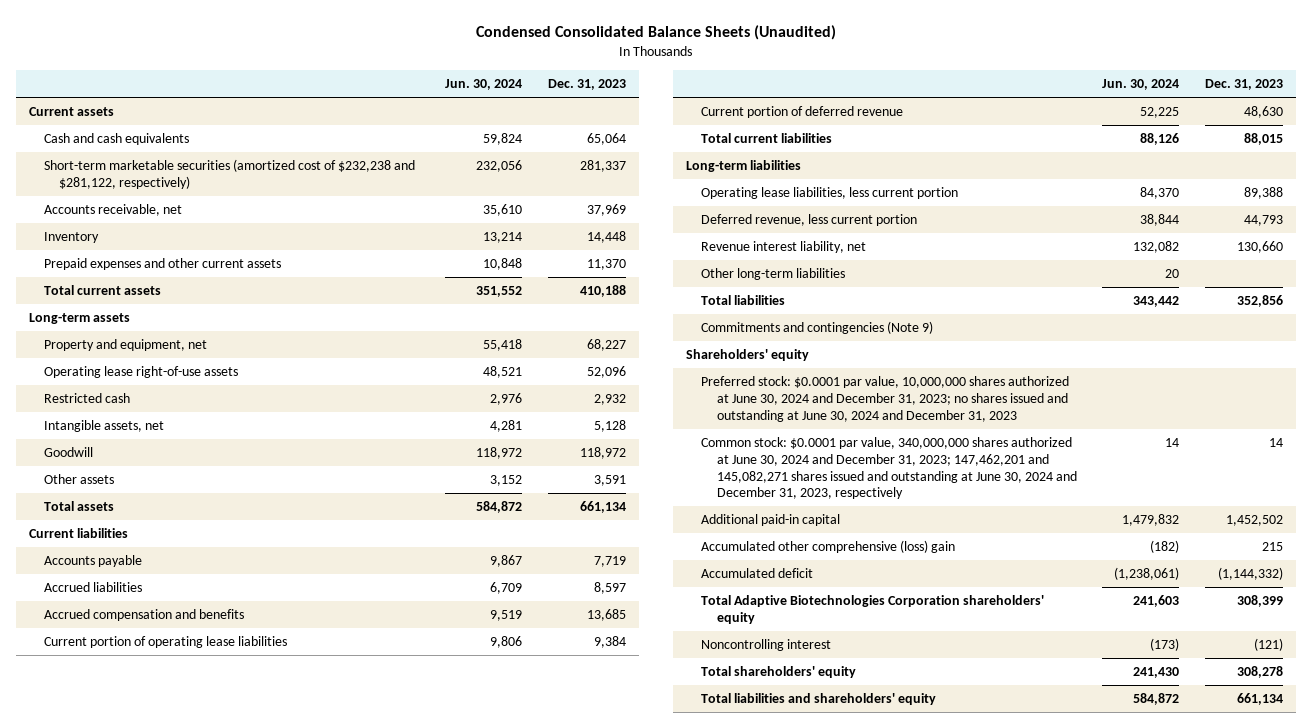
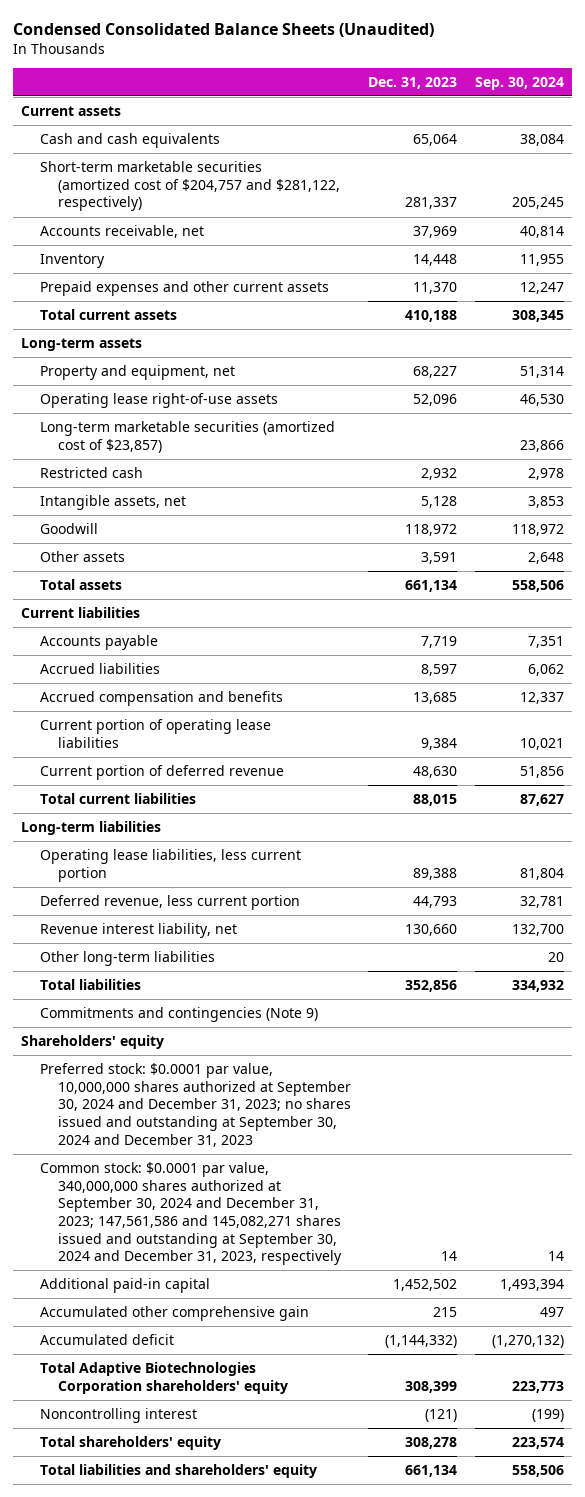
[445,79,523,91] Jun. 30, 2024 -> none
none -> [474,76,564,90] Sep. 30, 2024
[44,159,416,189] Short-term marketable securities (amortized cost of $232,238 and $281,122, respectively) -> [39,161,340,212] Short-term marketable securities (amortized cost of $204,757 and $281,122, respectively)
none -> [39,421,335,453] Long-term marketable securities (amortized cost of $23,857)
[701,376,1070,422] Preferred stock: $0.0001 par value, 10,000,000 shares authorized at June 30, 2024 and December 31, 2023; no shares issued and outstanding at June 30, 2024 and December 31, 2023 -> [39,1063,351,1147] Preferred stock: $0.0001 par value, 10,000,000 shares authorized at September 30, 2024 and December 31, 2023; no shares issued and outstanding at September 30, 2024 and December 31, 2023
[701,437,1077,500] Common stock: $0.0001 par value, 340,000,000 shares authorized at June 30, 2024 and December 31, 2023; 147,462,201 and 145,082,271 shares issued and outstanding at June 30, 2024 and December 31, 2023, respectively -> [39,1162,342,1266] Common stock: $0.0001 par value, 340,000,000 shares authorized at September 30, 2024 and December 31, 2023; 147,561,586 and 145,082,271 shares issued and outstanding at September 30, 2024 and December 31, 2023, respectively
[701,540,956,554] Accumulated other comprehensive (loss) gain -> [39,1306,309,1322] Accumulated other comprehensive gain

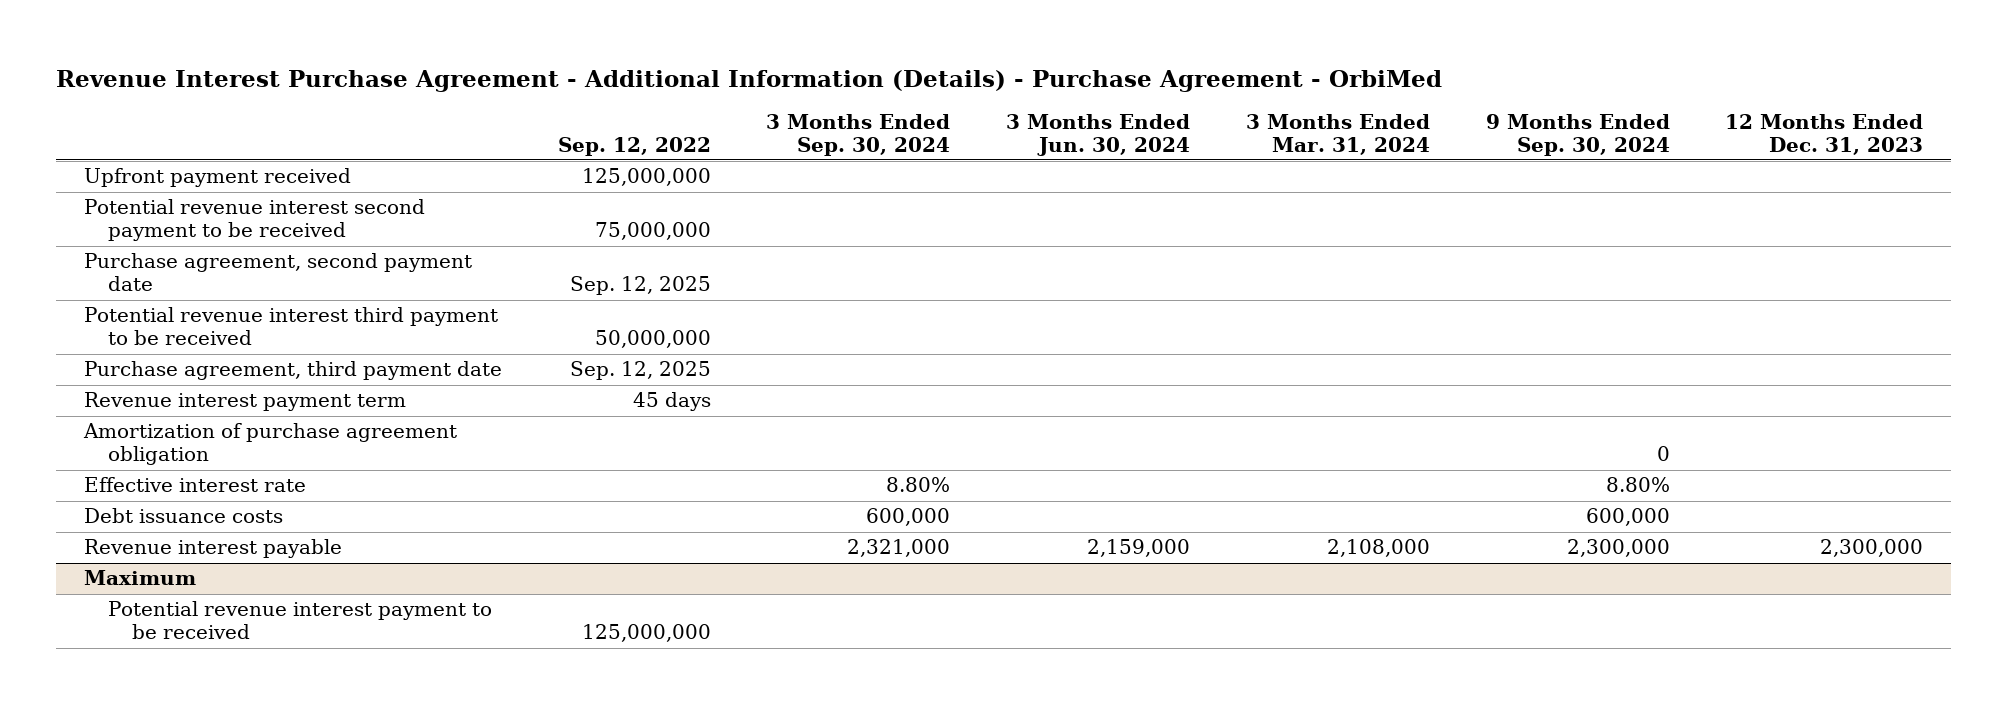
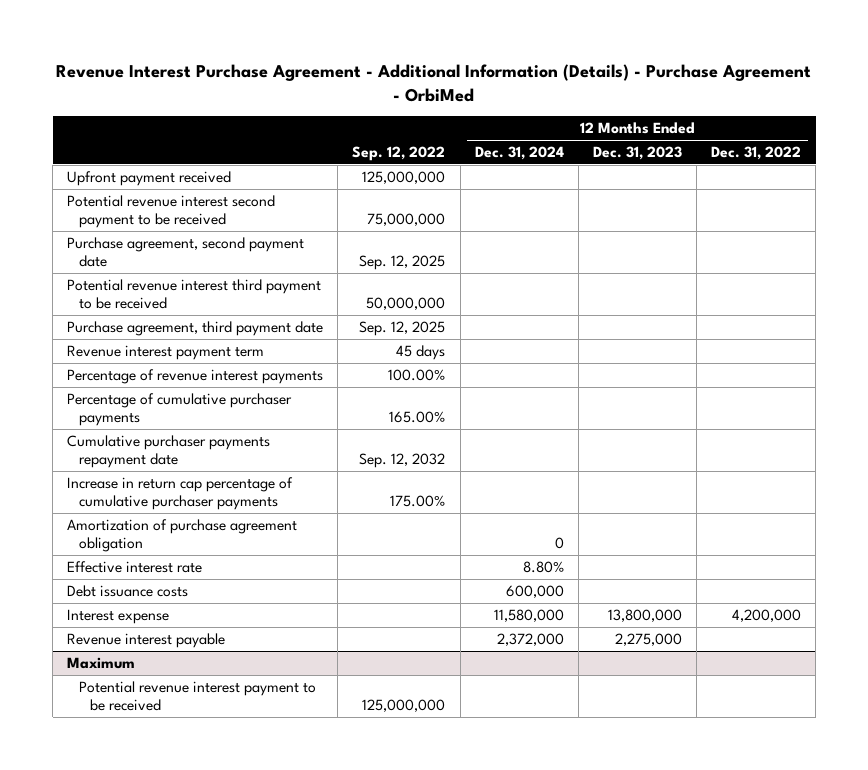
[766,113,951,156] 3 Months Ended Sep. 30, 2024 -> none
[1006,113,1191,156] 3 Months Ended Jun. 30, 2024 -> none
[1245,113,1430,155] 3 Months Ended Mar. 31, 2024 -> none
[1485,113,1670,156] 9 Months Ended Sep. 30, 2024 -> none
none -> [474,146,564,161] Dec. 31, 2024
none -> [711,146,802,161] Dec. 31, 2022
none -> [67,369,324,385] Percentage of revenue interest payments
none -> [67,393,293,427] Percentage of cumulative purchaser payments
none -> [67,435,271,469] Cumulative purchaser payments repayment date
none -> [67,477,294,511] Increase in return cap percentage of cumulative purchaser payments
none -> [67,609,170,625] Interest expense
[1820,539,1924,558] 2,300,000 -> [614,633,682,647] 2,275,000

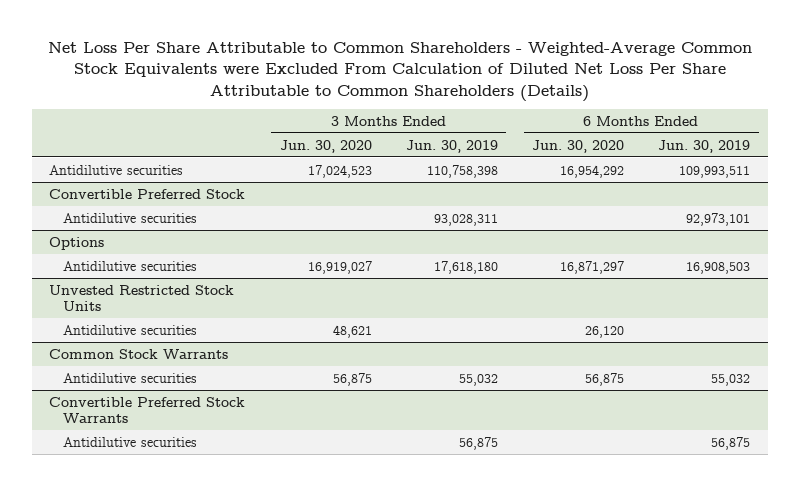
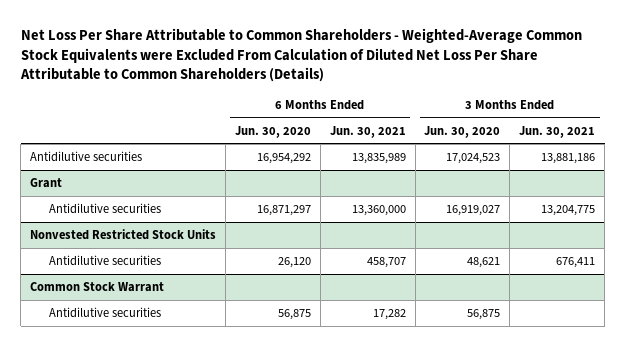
[405,139,498,153] Jun. 30, 2019 -> none
[658,139,751,153] Jun. 30, 2019 -> none
none -> [329,125,406,138] Jun. 30, 2021
none -> [519,125,596,138] Jun. 30, 2021
[49,188,246,199] Convertible Preferred Stock -> none
[63,212,198,223] Antidilutive securities -> none
[49,236,105,250] Options -> [29,178,62,189] Grant
[49,284,235,311] Unvested Restricted Stock Units -> [29,229,216,241] Nonvested Restricted Stock Units
[49,348,229,359] Common Stock Warrants -> [29,282,164,293] Common Stock Warrant
[49,396,246,423] Convertible Preferred Stock Warrants -> none
[63,436,198,447] Antidilutive securities -> none

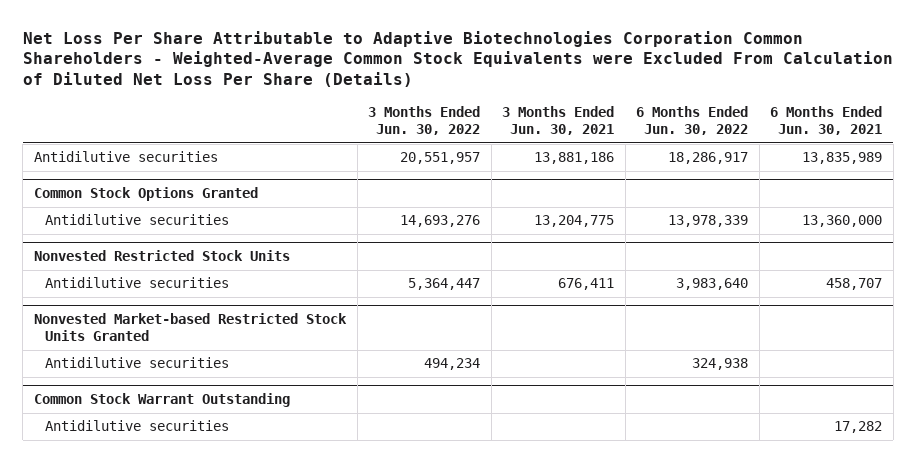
[19,28,582,83] Net Loss Per Share Attributable to Common Shareholders - Weighted-Average Common Stock Equivalents were Excluded From Calculation of Diluted Net Loss Per Share Attributable to Common Shareholders (Details) -> [22,30,893,88] Net Loss Per Share Attributable to Adaptive Biotechnologies Corporation Common Shareholders - Weighted-Average Common Stock Equivalents were Excluded From Calculation of Diluted Net Loss Per Share (Details)
[234,125,311,138] Jun. 30, 2020 -> none
[424,125,501,138] Jun. 30, 2020 -> none
none -> [368,105,481,136] 3 Months Ended Jun. 30, 2022
none -> [636,105,749,136] 6 Months Ended Jun. 30, 2022
[29,178,62,189] Grant -> [33,187,258,202] Common Stock Options Granted
none -> [33,313,347,342] Nonvested Market-based Restricted Stock Units Granted
none -> [44,357,229,369] Antidilutive securities
[29,282,164,293] Common Stock Warrant -> [33,393,290,408] Common Stock Warrant Outstanding

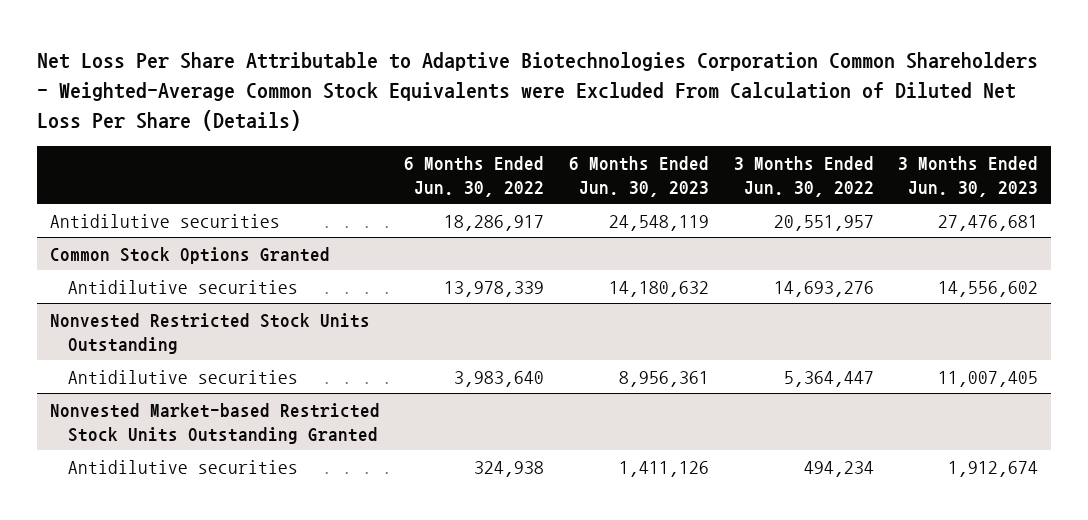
[502,105,615,136] 3 Months Ended Jun. 30, 2021 -> none
[770,105,883,136] 6 Months Ended Jun. 30, 2021 -> none
none -> [569,155,710,197] 6 Months Ended Jun. 30, 2023
none -> [898,155,1039,197] 3 Months Ended Jun. 30, 2023
[33,250,290,262] Nonvested Restricted Stock Units -> [49,312,370,354] Nonvested Restricted Stock Units Outstanding
[33,313,347,342] Nonvested Market-based Restricted Stock Units Granted -> [49,402,380,444] Nonvested Market-based Restricted Stock Units Outstanding Granted
[33,393,290,408] Common Stock Warrant Outstanding -> none
[44,420,229,432] Antidilutive securities -> none

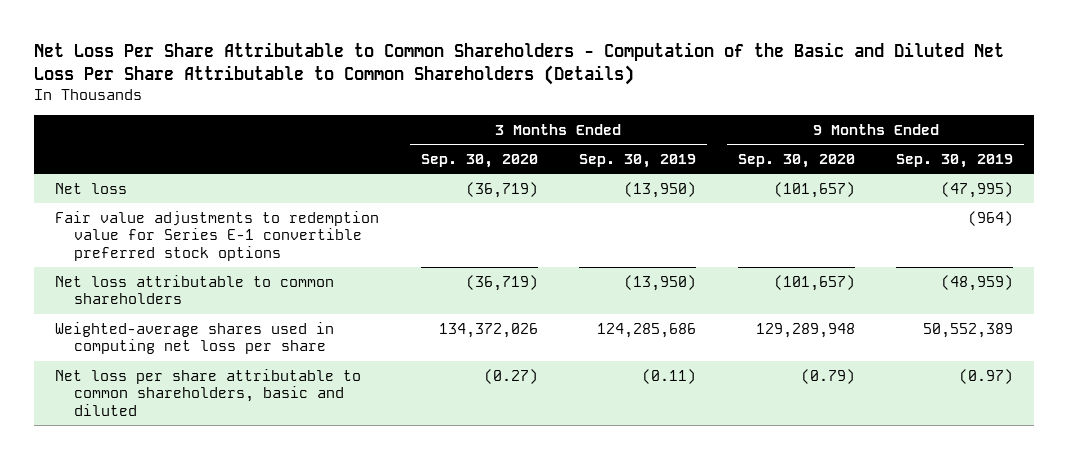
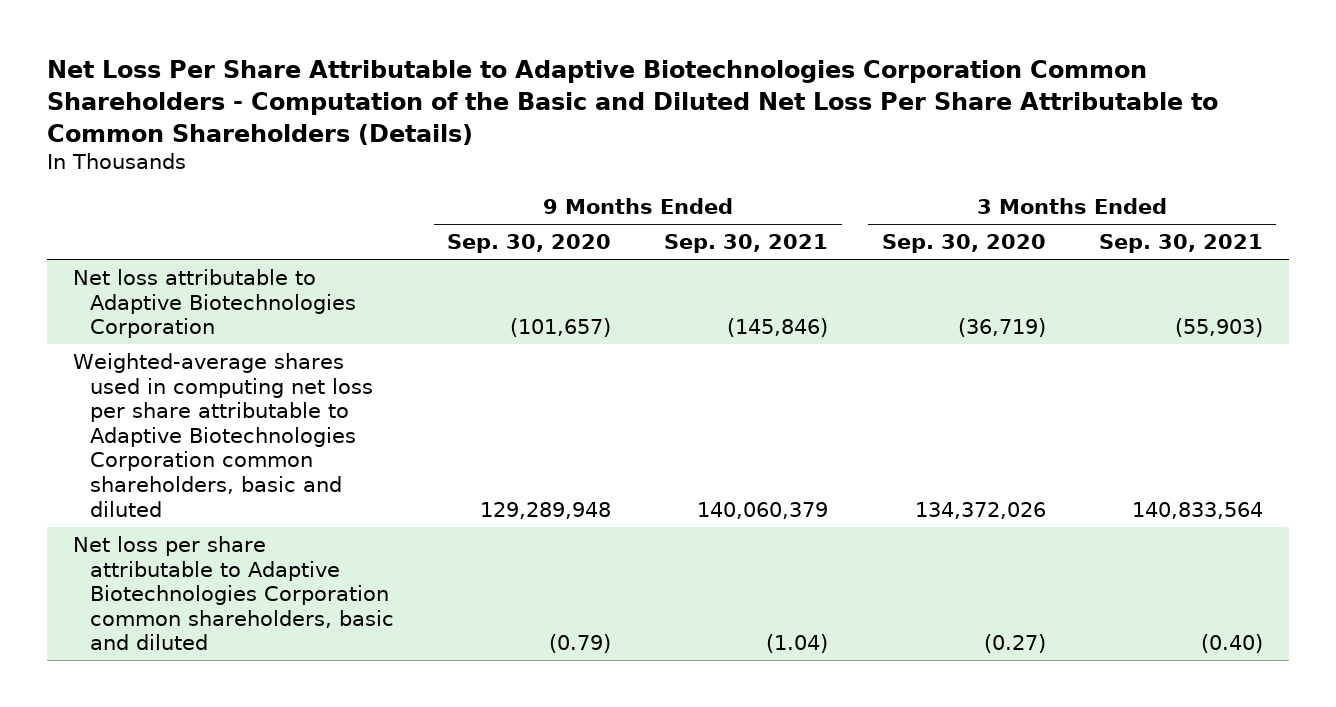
[34,42,1005,86] Net Loss Per Share Attributable to Common Shareholders - Computation of the Basic and Diluted Net Loss Per Share Attributable to Common Shareholders (Details) -> [46,60,1218,145] Net Loss Per Share Attributable to Adaptive Biotechnologies Corporation Common Shareholders - Computation of the Basic and Diluted Net Loss Per Share Attributable to Common Shareholders (Details)
[579,153,697,168] Sep. 30, 2019 -> none
[896,153,1014,168] Sep. 30, 2019 -> none
none -> [664,234,829,254] Sep. 30, 2021
none -> [1098,234,1263,254] Sep. 30, 2021
[55,210,380,262] Fair value adjustments to redemption value for Series E-1 convertible preferred stock options -> none
[55,274,335,305] Net loss attributable to common shareholders -> none
[55,182,128,194] Net loss -> [73,268,356,339] Net loss attributable to Adaptive Biotechnologies Corporation
[55,321,335,355] Weighted-average shares used in computing net loss per share -> [73,352,373,517] Weighted-average shares used in computing net loss per share attributable to Adaptive Biotechnologies Corporation common shareholders, basic and diluted
[55,368,362,417] Net loss per share attributable to common shareholders, basic and diluted -> [73,535,394,651] Net loss per share attributable to Adaptive Biotechnologies Corporation common shareholders, basic and diluted

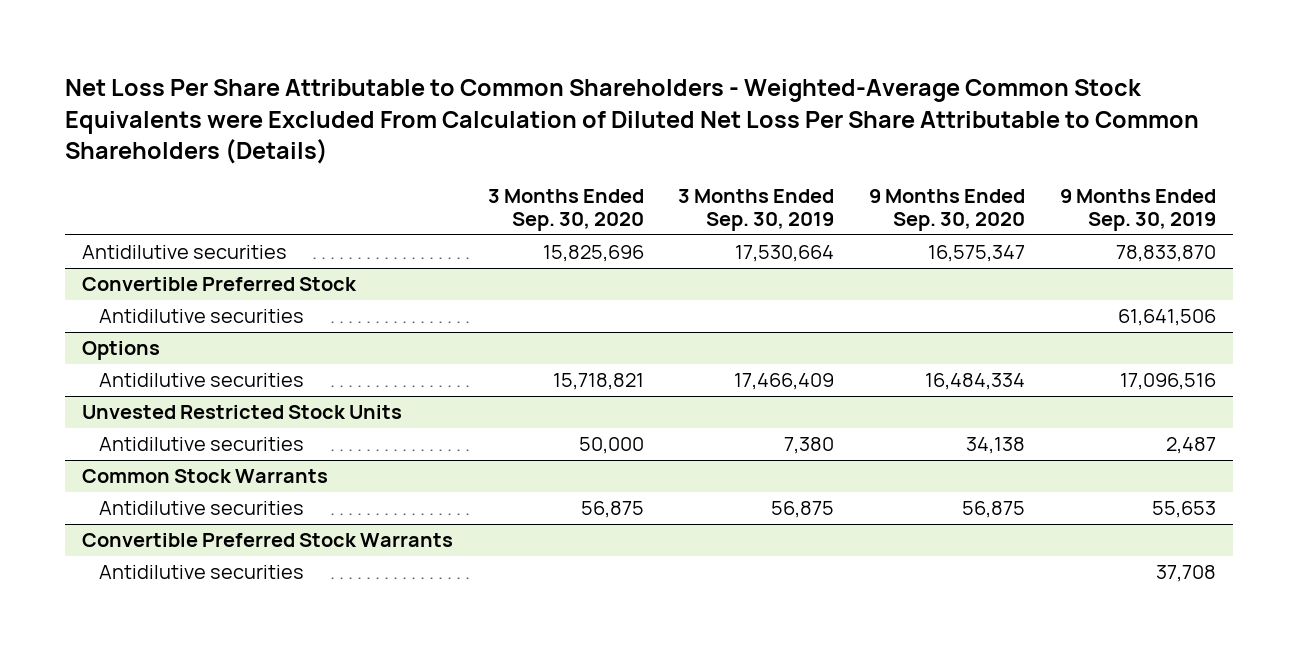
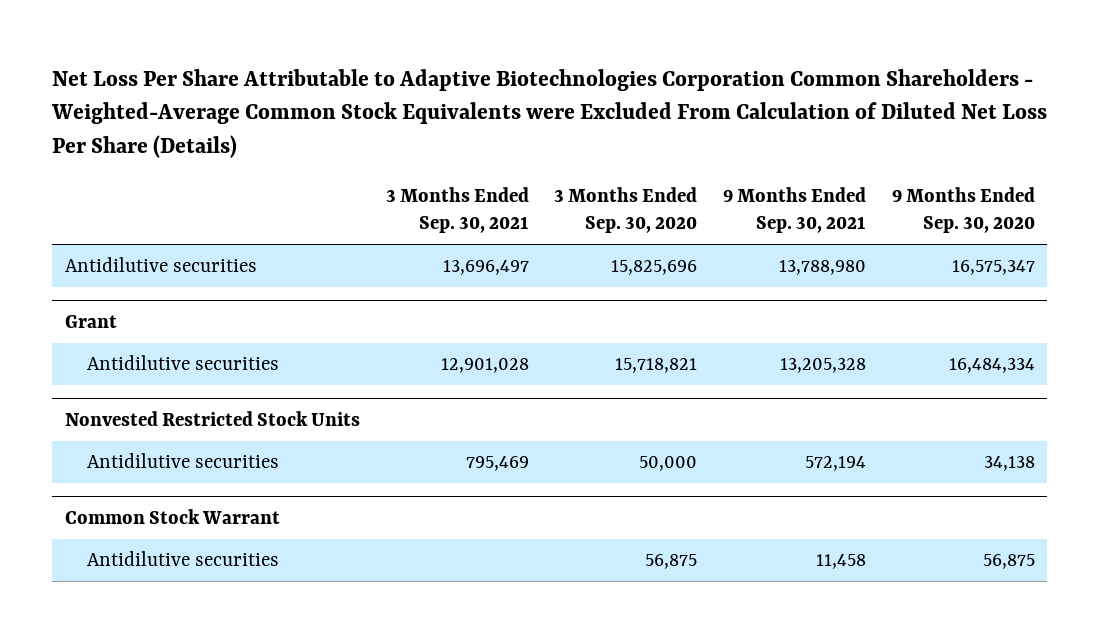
[64,79,1199,164] Net Loss Per Share Attributable to Common Shareholders - Weighted-Average Common Stock Equivalents were Excluded From Calculation of Diluted Net Loss Per Share Attributable to Common Shareholders (Details) -> [51,68,1048,158] Net Loss Per Share Attributable to Adaptive Biotechnologies Corporation Common Shareholders - Weighted-Average Common Stock Equivalents were Excluded From Calculation of Diluted Net Loss Per Share (Details)
[678,188,835,231] 3 Months Ended Sep. 30, 2019 -> none
[1059,188,1216,231] 9 Months Ended Sep. 30, 2019 -> none
none -> [385,186,529,234] 3 Months Ended Sep. 30, 2021
none -> [722,186,866,234] 9 Months Ended Sep. 30, 2021
[82,277,358,292] Convertible Preferred Stock -> none
[98,309,304,324] Antidilutive securities -> none
[82,341,161,361] Options -> [65,315,118,329] Grant
[82,405,403,420] Unvested Restricted Stock Units -> [65,411,361,427] Nonvested Restricted Stock Units
[82,469,329,484] Common Stock Warrants -> [65,509,281,525] Common Stock Warrant
[82,533,454,548] Convertible Preferred Stock Warrants -> none
[98,565,304,580] Antidilutive securities -> none

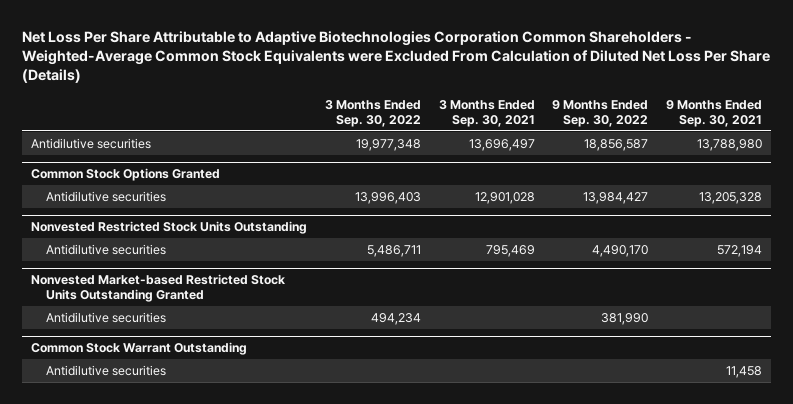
[554,186,698,234] 3 Months Ended Sep. 30, 2020 -> none
[891,186,1035,234] 9 Months Ended Sep. 30, 2020 -> none
none -> [324,99,421,127] 3 Months Ended Sep. 30, 2022
none -> [552,99,649,127] 9 Months Ended Sep. 30, 2022
[65,315,118,329] Grant -> [30,168,220,182] Common Stock Options Granted
[65,411,361,427] Nonvested Restricted Stock Units -> [30,221,307,235] Nonvested Restricted Stock Units Outstanding
none -> [30,274,285,303] Nonvested Market-based Restricted Stock Units Outstanding Granted
none -> [45,311,166,323] Antidilutive securities
[65,509,281,525] Common Stock Warrant -> [30,342,247,356] Common Stock Warrant Outstanding

